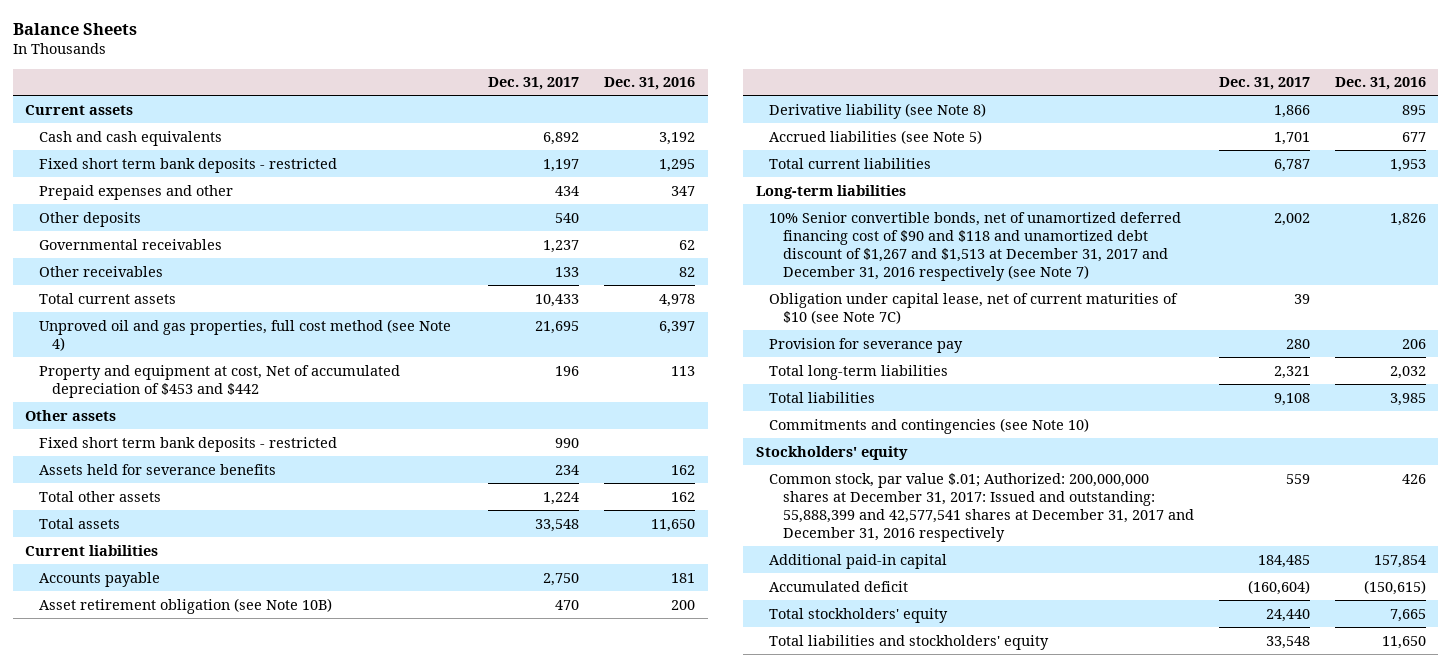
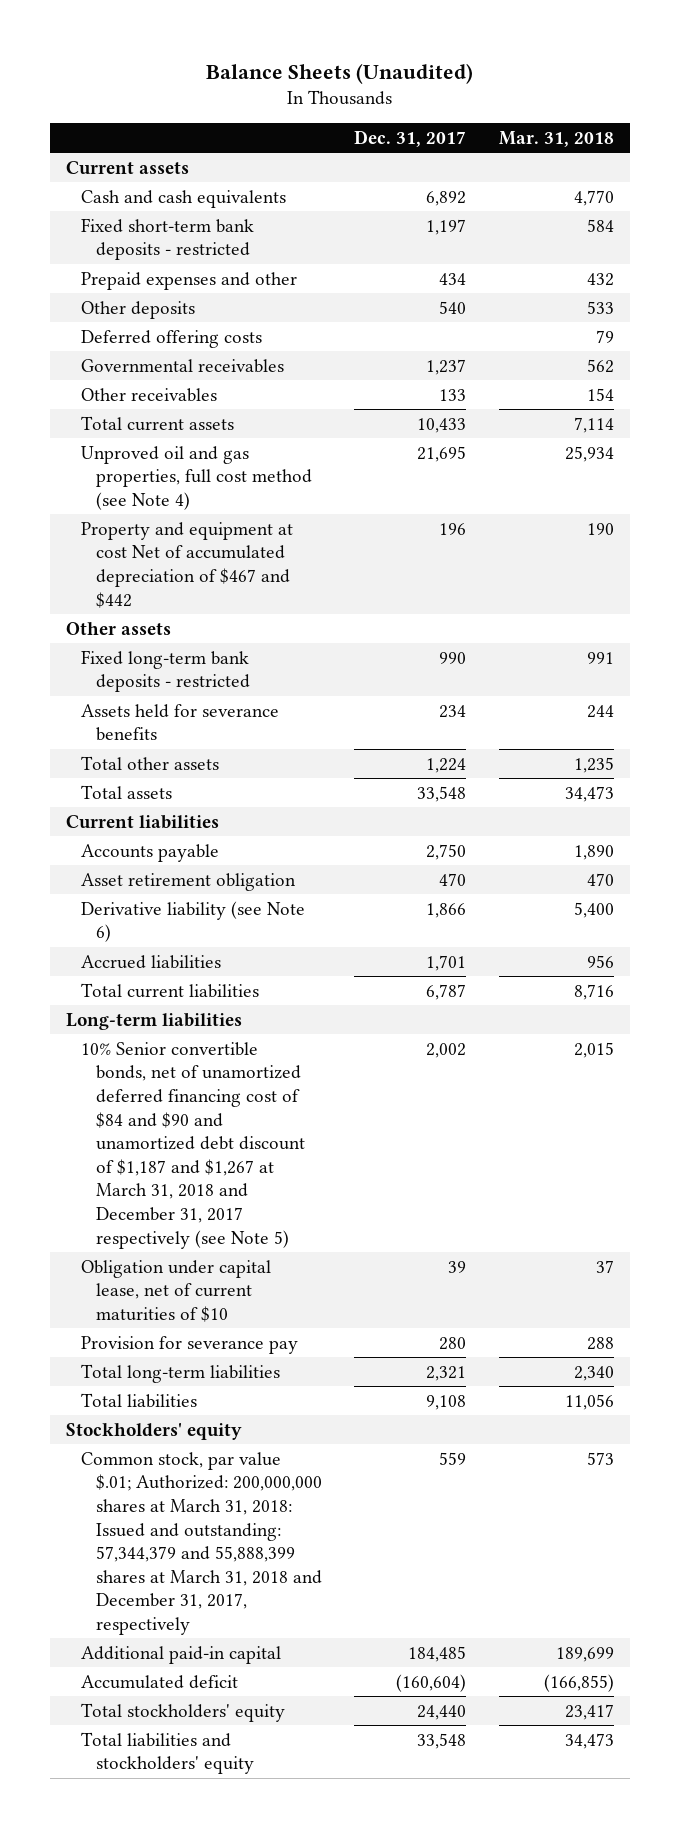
[12,22,137,35] Balance Sheets -> [205,62,473,84] Balance Sheets (Unaudited)
[604,77,696,91] Dec. 31, 2016 -> none
none -> [498,130,614,147] Mar. 31, 2018
[38,157,337,173] Fixed short term bank deposits - restricted -> [80,217,254,261] Fixed short-term bank deposits - restricted
none -> [80,329,262,348] Deferred offering costs
[38,364,400,398] Property and equipment at cost, Net of accumulated depreciation of $453 and $442 -> [80,521,293,608] Property and equipment at cost Net of accumulated depreciation of $467 and $442
[38,436,337,452] Fixed short term bank deposits - restricted -> [80,649,251,693] Fixed long-term bank deposits - restricted
[38,597,332,614] Asset retirement obligation (see Note 10B) -> [80,872,296,891] Asset retirement obligation
[769,102,987,119] Derivative liability (see Note 8) -> [80,900,305,943] Derivative liability (see Note 6)
[769,129,983,144] Accrued liabilities (see Note 5) -> [80,954,221,969] Accrued liabilities
[769,211,1182,281] 10% Senior convertible bonds, net of unamortized deferred financing cost of $90 and $118 and unamortized debt discount of $1,267 and $1,513 at December 31, 2017 and December 31, 2016 respectively (see Note 7) -> [80,1041,306,1249] 10% Senior convertible bonds, net of unamortized deferred financing cost of $84 and $90 and unamortized debt discount of $1,187 and $1,267 at March 31, 2018 and December 31, 2017 respectively (see Note 5)
[769,292,1179,324] Obligation under capital lease, net of current maturities of $10 (see Note 7C) -> [80,1259,271,1322] Obligation under capital lease, net of current maturities of $10
[769,417,1090,434] Commitments and contingencies (see Note 10) -> none
[769,472,1194,542] Common stock, par value $.01; Authorized: 200,000,000 shares at December 31, 2017: Issued and outstanding: 55,888,399 and 42,577,541 shares at December 31, 2017 and December 31, 2016 respectively -> [80,1451,323,1636] Common stock, par value $.01; Authorized: 200,000,000 shares at March 31, 2018: Issued and outstanding: 57,344,379 and 55,888,399 shares at March 31, 2018 and December 31, 2017, respectively

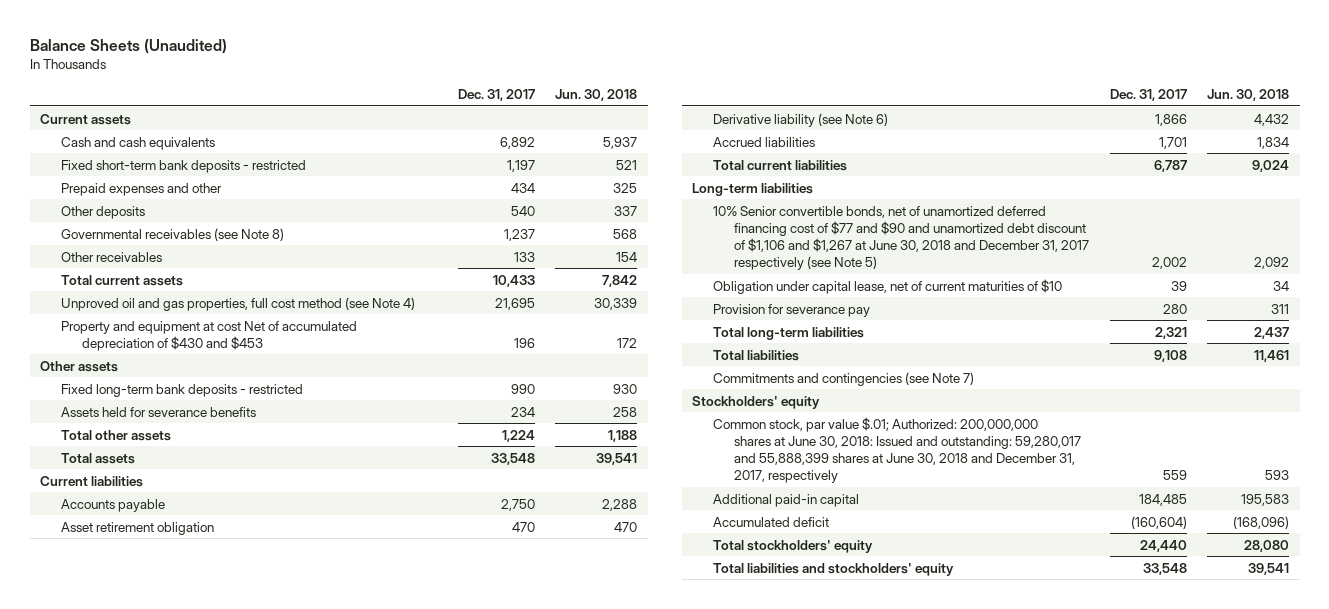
[498,130,614,147] Mar. 31, 2018 -> none
none -> [555,89,638,102] Jun. 30, 2018
[80,329,262,348] Deferred offering costs -> none
[80,358,284,373] Governmental receivables -> [60,227,284,241] Governmental receivables (see Note 8)
[80,521,293,608] Property and equipment at cost Net of accumulated depreciation of $467 and $442 -> [60,320,357,351] Property and equipment at cost Net of accumulated depreciation of $430 and $453
[80,1041,306,1249] 10% Senior convertible bonds, net of unamortized deferred financing cost of $84 and $90 and unamortized debt discount of $1,187 and $1,267 at March 31, 2018 and December 31, 2017 respectively (see Note 5) -> [712,205,1090,270] 10% Senior convertible bonds, net of unamortized deferred financing cost of $77 and $90 and unamortized debt discount of $1,106 and $1,267 at June 30, 2018 and December 31, 2017 respectively (see Note 5)
none -> [712,371,974,386] Commitments and contingencies (see Note 7)
[80,1451,323,1636] Common stock, par value $.01; Authorized: 200,000,000 shares at March 31, 2018: Issued and outstanding: 57,344,379 and 55,888,399 shares at March 31, 2018 and December 31, 2017, respectively -> [712,416,1082,483] Common stock, par value $.01; Authorized: 200,000,000 shares at June 30, 2018: Issued and outstanding: 59,280,017 and 55,888,399 shares at June 30, 2018 and December 31, 2017, respectively

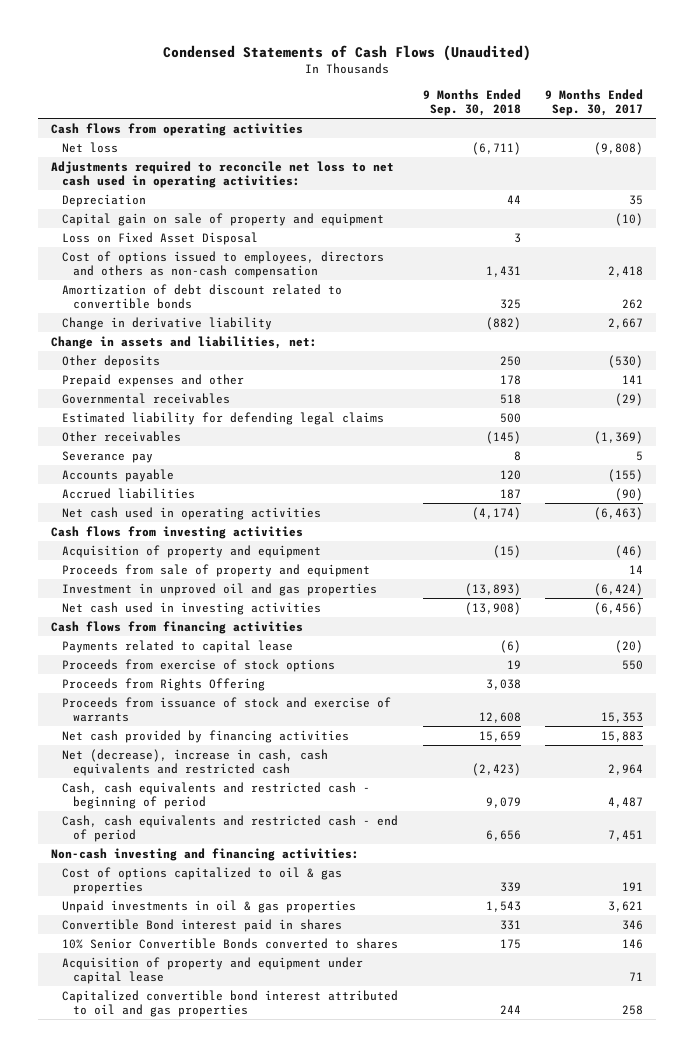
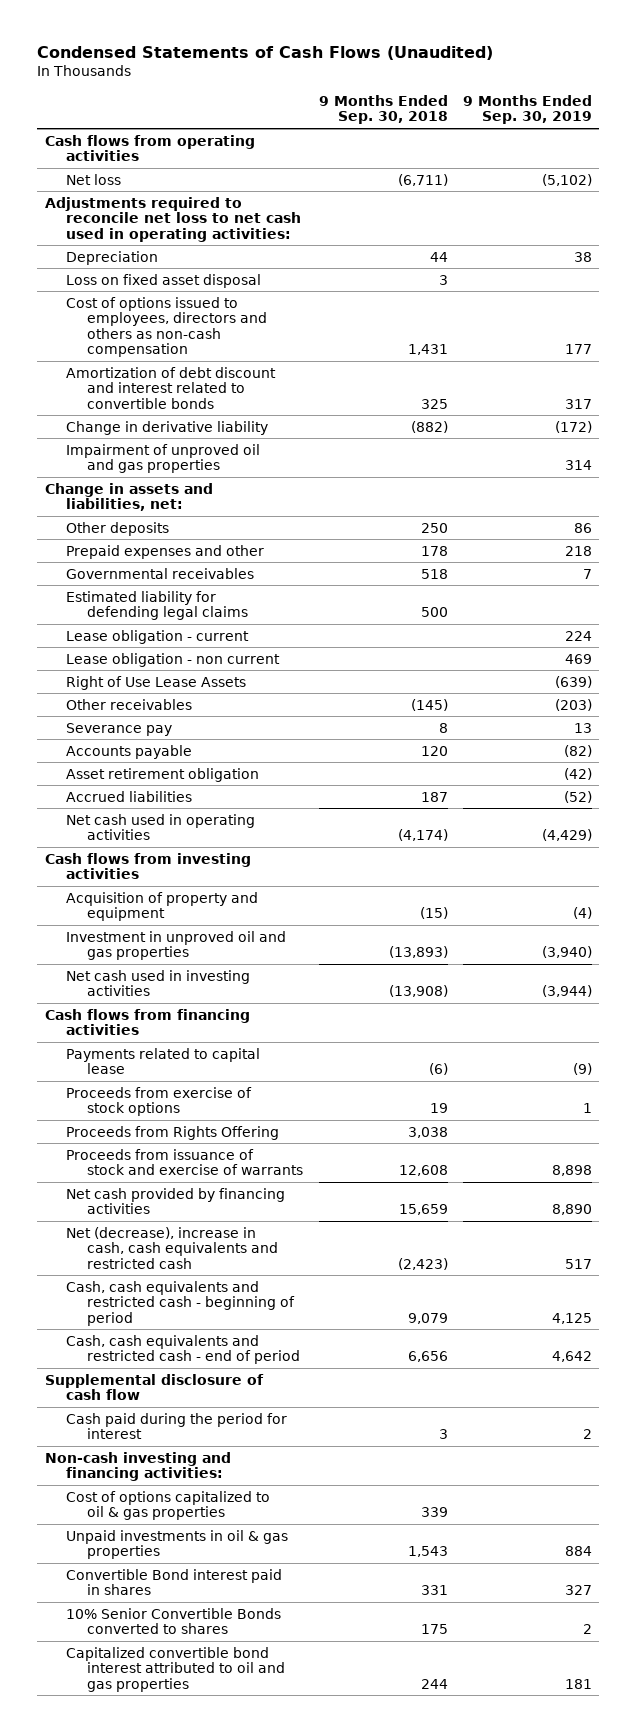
[545,88,644,116] 9 Months Ended Sep. 30, 2017 -> none
none -> [462,94,592,125] 9 Months Ended Sep. 30, 2019
[61,212,384,226] Capital gain on sale of property and equipment -> none
[61,231,258,245] Loss on Fixed Asset Disposal -> [65,273,261,288] Loss on fixed asset disposal
[61,283,342,309] Amortization of debt discount related to convertible bonds -> [65,366,276,409] Amortization of debt discount and interest related to convertible bonds
none -> [65,443,260,474] Impairment of unproved oil and gas properties
none -> [65,629,249,644] Lease obligation - current
none -> [65,652,280,667] Lease obligation - non current
none -> [65,675,246,690] Right of Use Lease Assets
none -> [65,767,259,782] Asset retirement obligation
[61,563,370,577] Proceeds from sale of property and equipment -> none
none -> [44,1373,264,1401] Supplemental disclosure of cash flow
none -> [65,1412,287,1440] Cash paid during the period for interest
[61,956,363,984] Acquisition of property and equipment under capital lease -> none

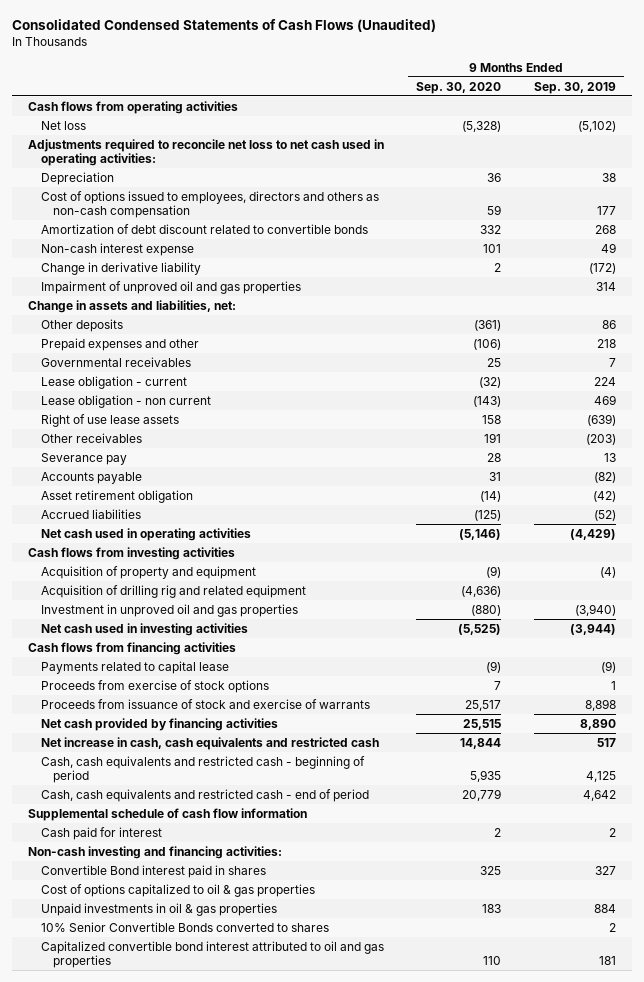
[37,45,494,60] Condensed Statements of Cash Flows (Unaudited) -> [11,19,436,33] Consolidated Condensed Statements of Cash Flows (Unaudited)
[318,94,448,125] 9 Months Ended Sep. 30, 2018 -> none
none -> [416,81,502,94] Sep. 30, 2020
[65,273,261,288] Loss on fixed asset disposal -> none
[65,366,276,409] Amortization of debt discount and interest related to convertible bonds -> [40,223,368,234] Amortization of debt discount related to convertible bonds
[564,398,592,409] 317 -> [594,224,616,234] 268
none -> [40,242,194,256] Non-cash interest expense
[65,590,249,621] Estimated liability for defending legal claims -> none
[65,675,246,690] Right of Use Lease Assets -> [40,413,179,427] Right of use lease assets
none -> [40,584,306,598] Acquisition of drilling rig and related equipment
[65,1125,279,1140] Proceeds from Rights Offering -> none
[65,1226,279,1269] Net (decrease), increase in cash, cash equivalents and restricted cash -> [40,736,379,750] Net increase in cash, cash equivalents and restricted cash
[44,1373,264,1401] Supplemental disclosure of cash flow -> [28,807,308,821] Supplemental schedule of cash flow information
[65,1412,287,1440] Cash paid during the period for interest -> [40,826,162,840] Cash paid for interest
[65,1568,282,1596] Convertible Bond interest paid in shares -> [40,864,266,878] Convertible Bond interest paid in shares

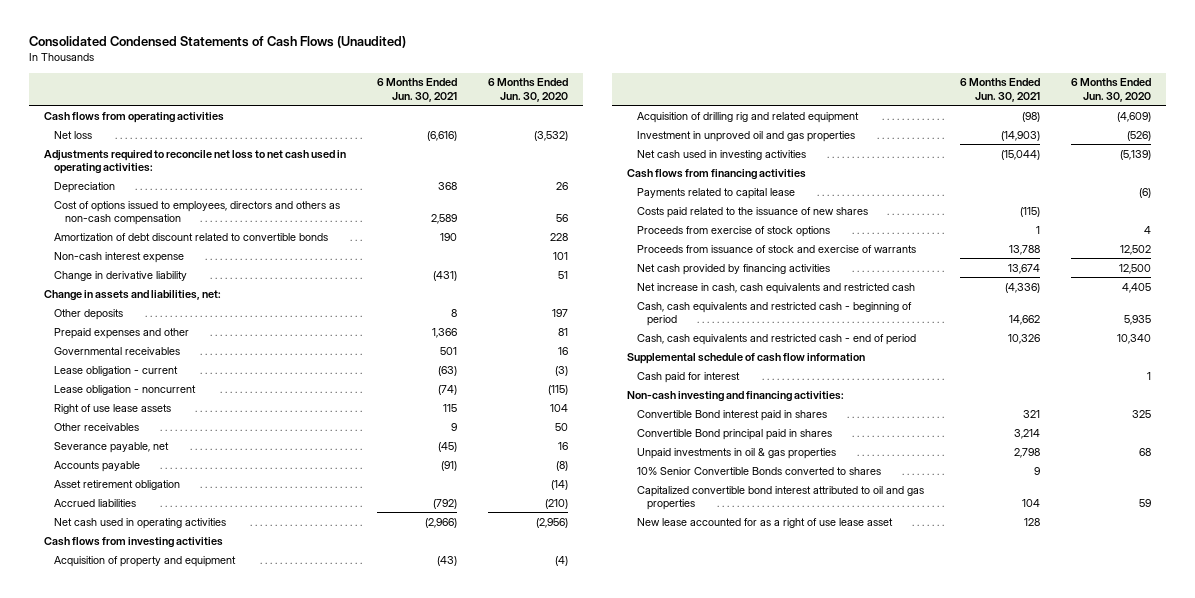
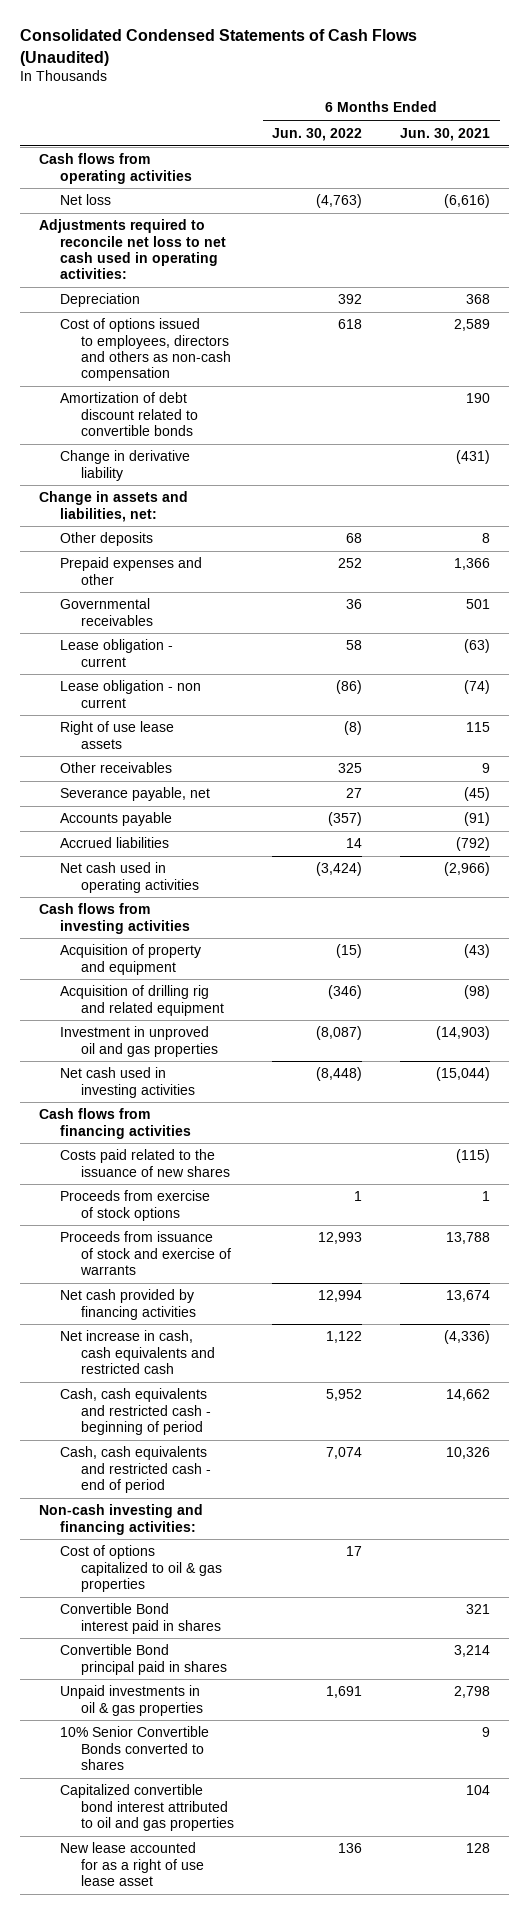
[488,78,569,102] 6 Months Ended Jun. 30, 2020 -> none
none -> [272,127,363,141] Jun. 30, 2022
[54,251,185,263] Non-cash interest expense -> none
[54,384,197,395] Lease obligation - noncurrent -> [60,680,202,708] Lease obligation - non current
[54,479,181,490] Asset retirement obligation -> none
[637,187,796,199] Payments related to capital lease -> none
[627,352,866,364] Supplemental schedule of cash flow information -> none
[637,371,741,383] Cash paid for interest -> none
none -> [60,1545,223,1592] Cost of options capitalized to oil & gas properties

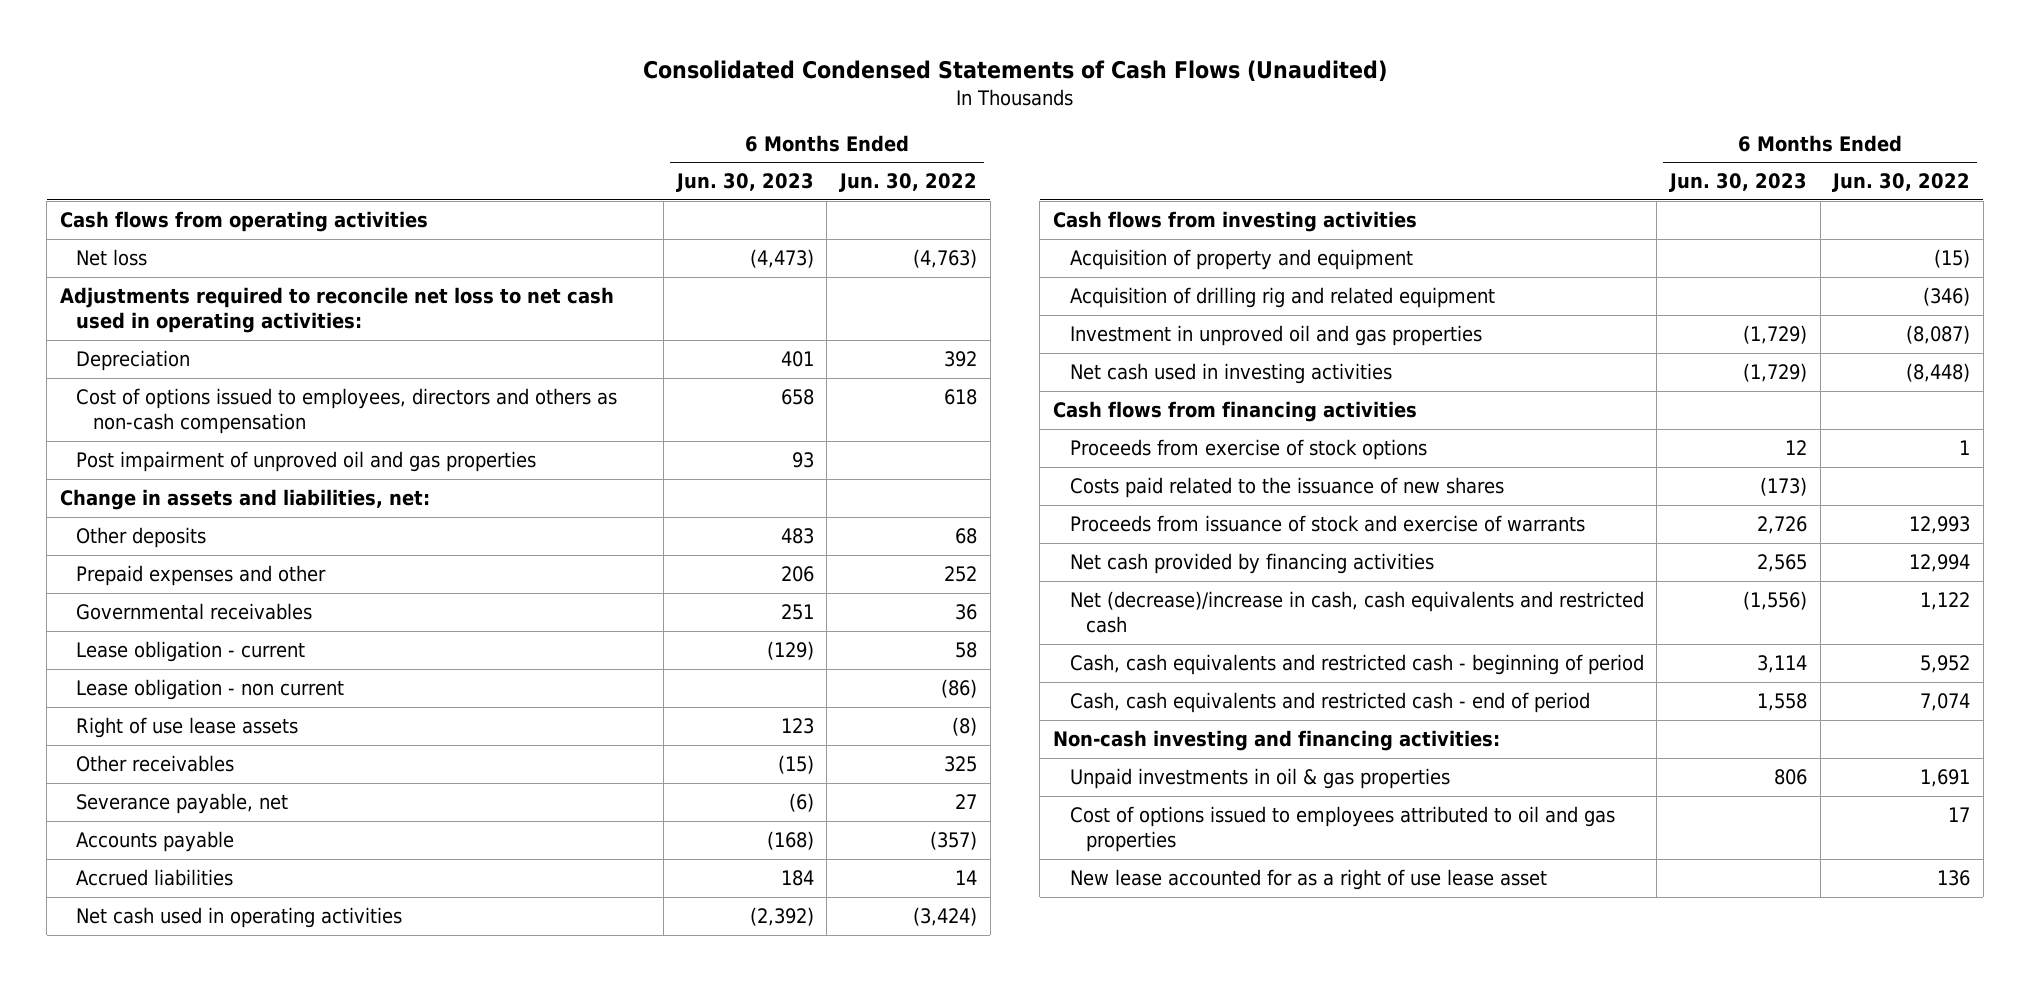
[400,127,491,141] Jun. 30, 2021 -> none
none -> [675,173,814,193] Jun. 30, 2023
[60,392,199,436] Amortization of debt discount related to convertible bonds -> none
[60,450,191,481] Change in derivative liability -> none
none -> [76,451,537,473] Post impairment of unproved oil and gas properties
[60,1149,231,1177] Costs paid related to the issuance of new shares -> [1069,477,1504,499] Costs paid related to the issuance of new shares
[60,1330,216,1374] Net increase in cash, cash equivalents and restricted cash -> [1069,591,1644,633] Net (decrease)/increase in cash, cash equivalents and restricted cash
[60,1545,223,1592] Cost of options capitalized to oil & gas properties -> none
[60,1603,222,1634] Convertible Bond interest paid in shares -> none
[60,1644,228,1675] Convertible Bond principal paid in shares -> none
[60,1726,210,1770] 10% Senior Convertible Bonds converted to shares -> none
[60,1784,235,1831] Capitalized convertible bond interest attributed to oil and gas properties -> none
none -> [1069,806,1615,852] Cost of options issued to employees attributed to oil and gas properties

